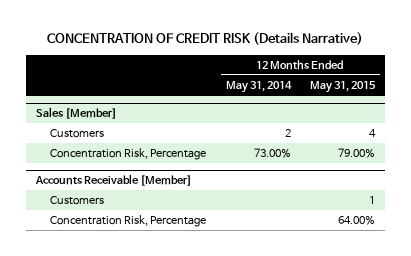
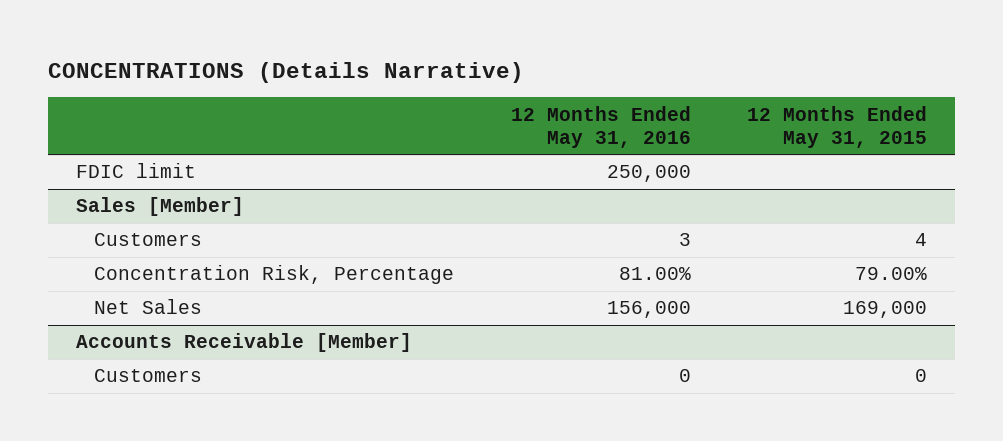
[47,32,364,46] CONCENTRATION OF CREDIT RISK (Details Narrative) -> [47,61,524,83] CONCENTRATIONS (Details Narrative)
[225,80,292,93] May 31, 2014 -> none
none -> [510,105,691,148] 12 Months Ended May 31, 2016
none -> [75,163,196,179] FDIC limit
none -> [94,299,203,315] Net Sales
[50,215,207,228] Concentration Risk, Percentage -> none
[368,196,375,205] 1 -> [915,369,928,383] 0

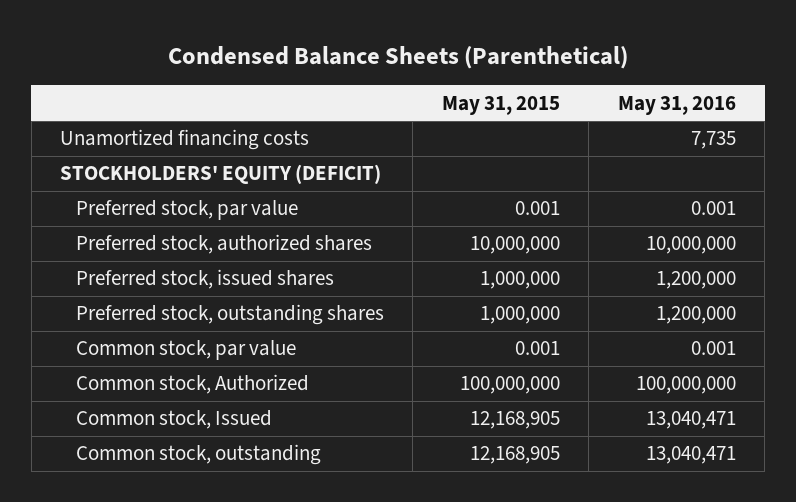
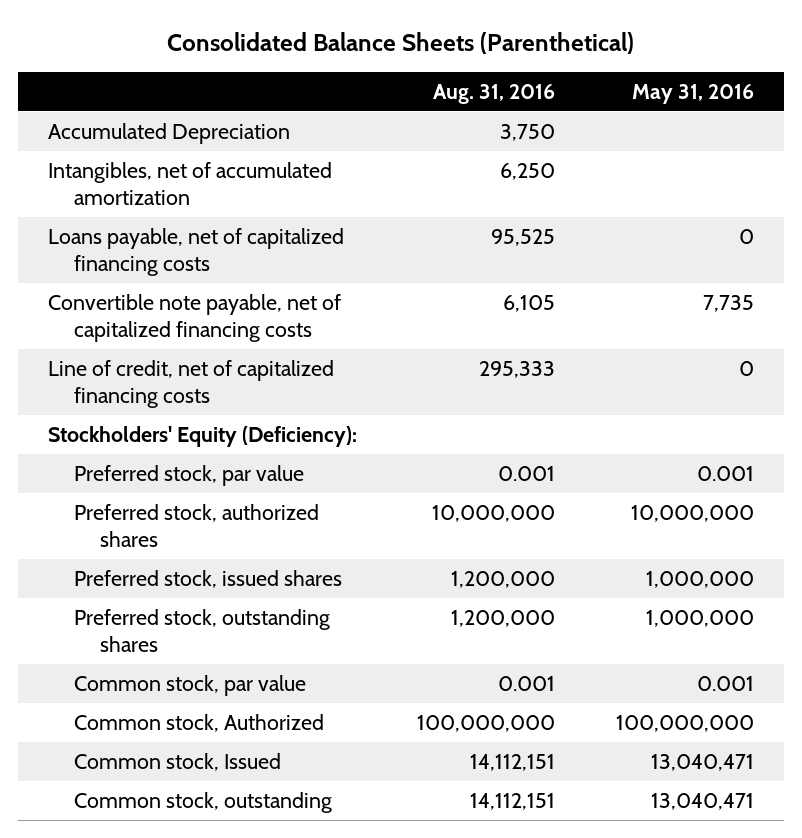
[168,46,629,70] Condensed Balance Sheets (Parenthetical) -> [166,32,634,55] Consolidated Balance Sheets (Parenthetical)
[441,95,560,115] May 31, 2015 -> none
none -> [433,84,556,105] Aug. 31, 2016
none -> [47,122,290,144] Accumulated Depreciation
none -> [47,161,332,205] Intangibles, net of accumulated amortization
none -> [47,227,344,276] Loans payable, net of capitalized financing costs
[60,129,310,151] Unamortized financing costs -> [47,293,341,342] Convertible note payable, net of capitalized financing costs
none -> [47,359,334,408] Line of credit, net of capitalized financing costs
[60,164,382,185] STOCKHOLDERS' EQUITY (DEFICIT) -> [47,425,357,447] Stockholders' Equity (Deficiency):
[655,271,736,290] 1,200,000 -> [645,570,754,588] 1,000,000
[655,306,736,325] 1,200,000 -> [645,609,754,627] 1,000,000

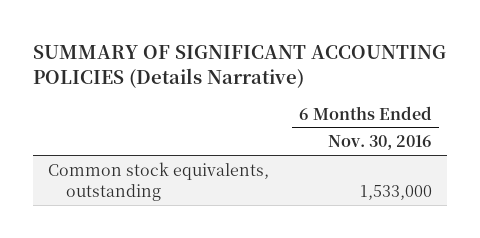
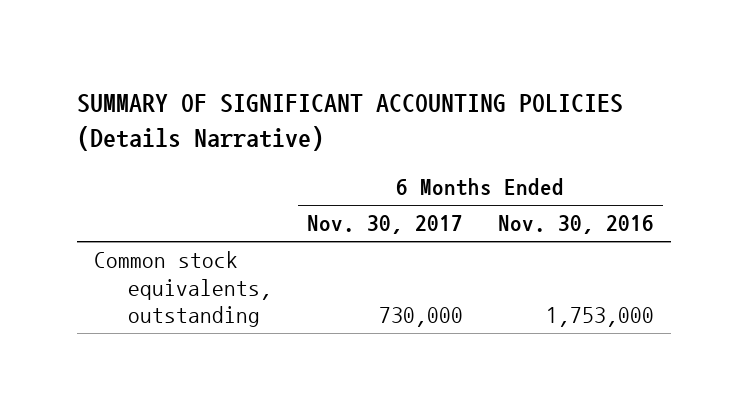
none -> [306,215,463,235] Nov. 30, 2017
[360,184,433,200] 1,533,000 -> [545,306,654,327] 1,753,000

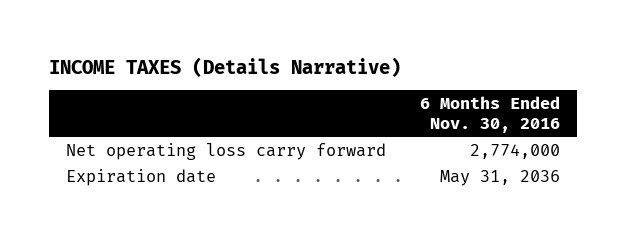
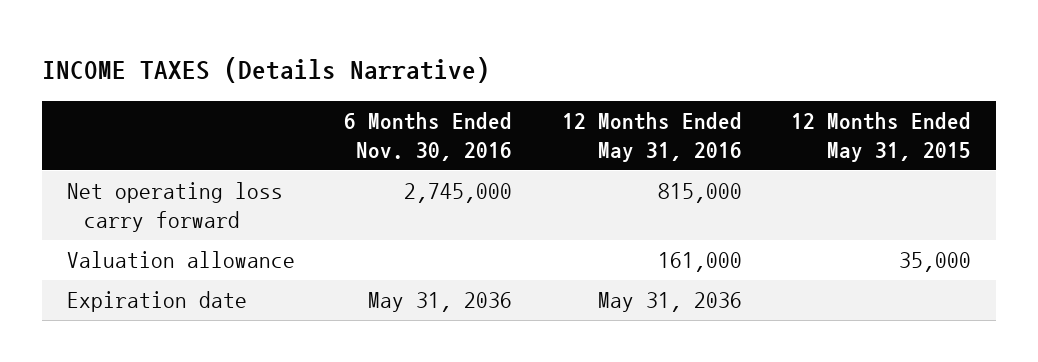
none -> [561,112,742,162] 12 Months Ended May 31, 2016
none -> [791,112,972,162] 12 Months Ended May 31, 2015
[470,143,561,159] 2,774,000 -> [404,183,513,204] 2,745,000
none -> [67,251,296,269] Valuation allowance

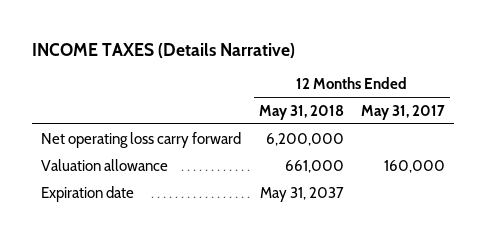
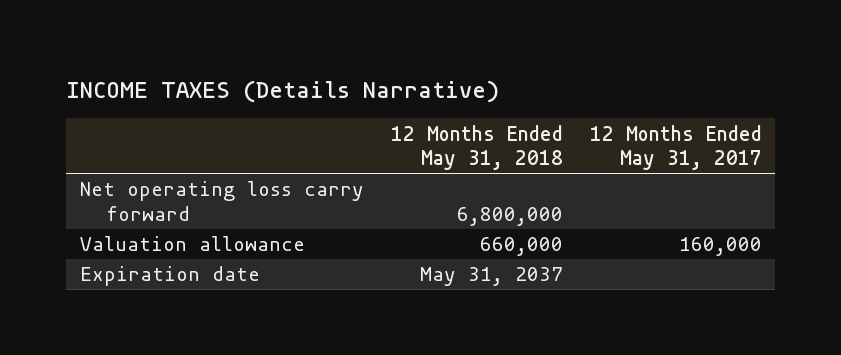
[265,132,344,146] 6,200,000 -> [456,206,563,226] 6,800,000
[284,159,344,173] 661,000 -> [479,237,563,257] 660,000

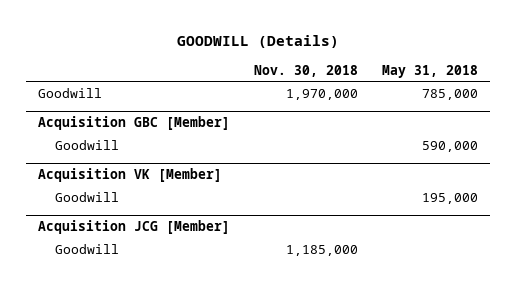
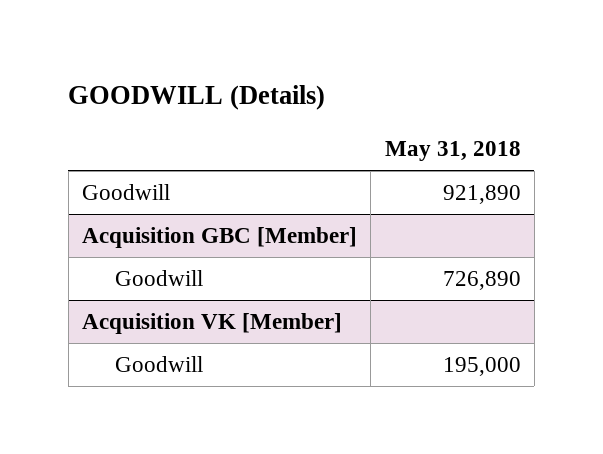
[254,64,359,77] Nov. 30, 2018 -> none
[422,88,479,100] 785,000 -> [442,185,521,205] 921,890
[422,140,479,152] 590,000 -> [442,271,521,291] 726,890
[38,220,231,235] Acquisition JCG [Member] -> none
[54,243,119,254] Goodwill -> none

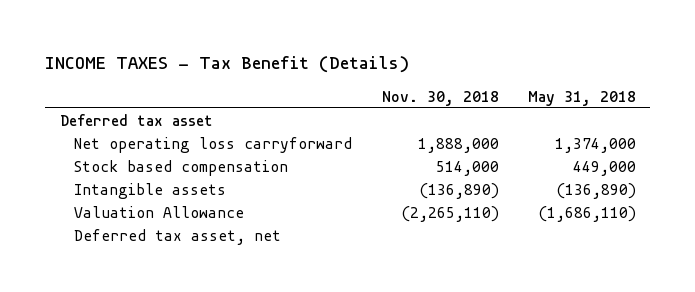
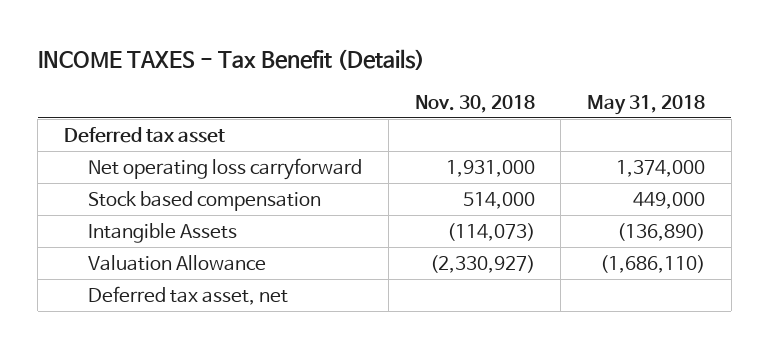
[417,137,499,153] 1,888,000 -> [445,159,535,177] 1,931,000
[74,182,227,199] Intangible assets -> [88,222,238,243] Intangible Assets
[418,182,499,199] (136,890) -> [446,222,535,241] (114,073)
[400,205,499,222] (2,265,110) -> [429,254,535,273] (2,330,927)

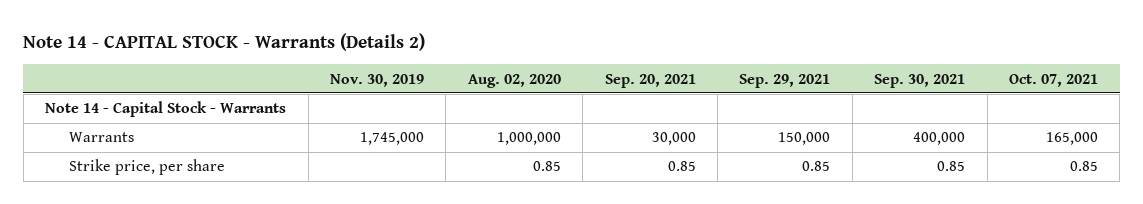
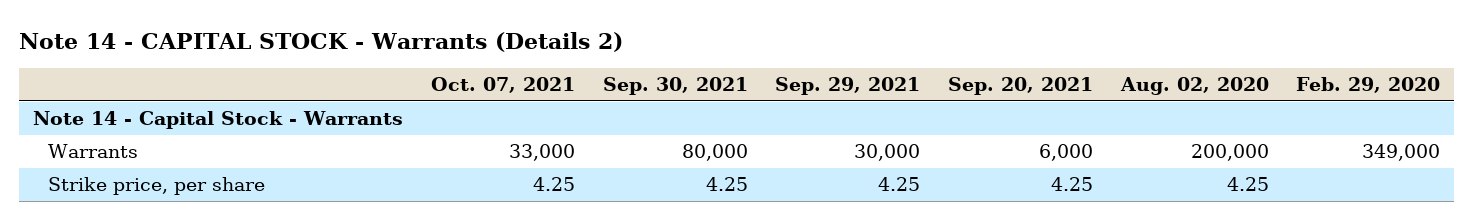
[330,73,425,87] Nov. 30, 2019 -> none
none -> [1296,77,1441,94] Feb. 29, 2020
[496,132,561,146] 1,000,000 -> [1190,144,1269,162] 200,000
[651,132,696,146] 30,000 -> [1039,144,1094,162] 6,000
[778,132,831,146] 150,000 -> [854,144,921,162] 30,000
[913,132,966,146] 400,000 -> [681,144,748,162] 80,000
[1045,132,1098,146] 165,000 -> [508,144,575,162] 33,000
[532,161,561,172] 0.85 -> [1226,177,1269,192] 4.25
[667,161,696,172] 0.85 -> [1051,177,1094,192] 4.25
[802,161,831,172] 0.85 -> [878,177,921,192] 4.25
[937,161,966,172] 0.85 -> [705,177,748,192] 4.25
[1069,161,1098,172] 0.85 -> [532,177,575,192] 4.25

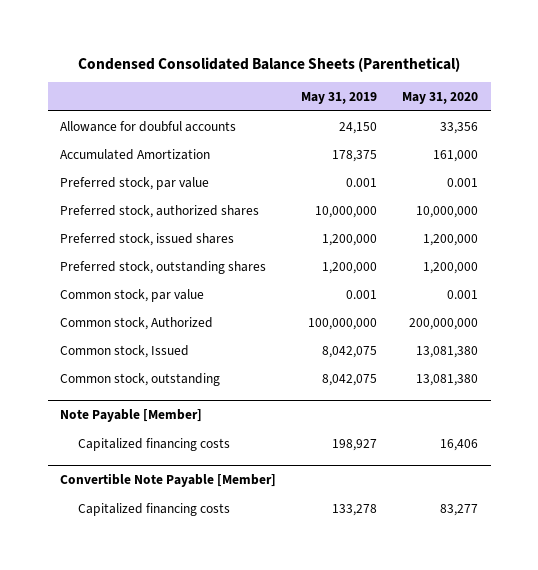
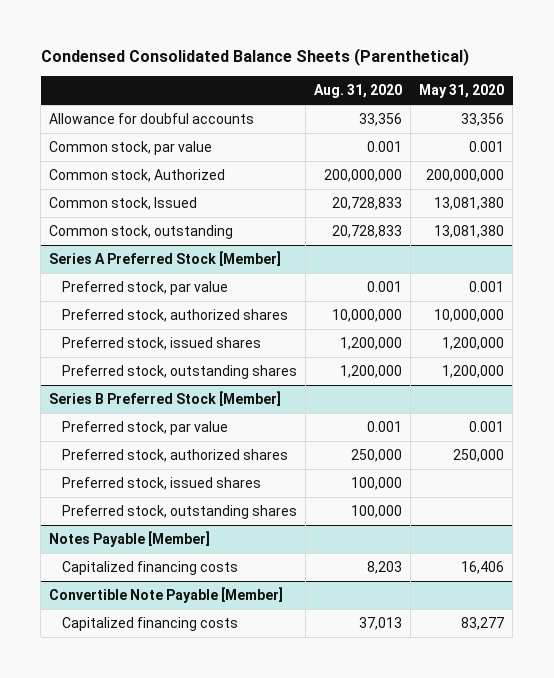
[301,92,378,105] May 31, 2019 -> none
none -> [314,84,403,99] Aug. 31, 2020
[60,148,211,160] Accumulated Amortization -> none
[60,176,210,190] Preferred stock, par value -> none
[60,204,260,218] Preferred stock, authorized shares -> none
[60,232,235,246] Preferred stock, issued shares -> none
[60,260,267,274] Preferred stock, outstanding shares -> none
none -> [49,250,282,266] Series A Preferred Stock [Member]
none -> [62,280,229,295] Preferred stock, par value
none -> [62,308,289,322] Preferred stock, authorized shares
none -> [62,336,262,350] Preferred stock, issued shares
none -> [62,364,298,379] Preferred stock, outstanding shares
none -> [49,390,282,406] Series B Preferred Stock [Member]
none -> [62,420,229,435] Preferred stock, par value
none -> [62,448,289,462] Preferred stock, authorized shares
none -> [62,476,262,490] Preferred stock, issued shares
none -> [62,504,298,519] Preferred stock, outstanding shares
[60,409,203,423] Note Payable [Member] -> [49,530,211,547] Notes Payable [Member]

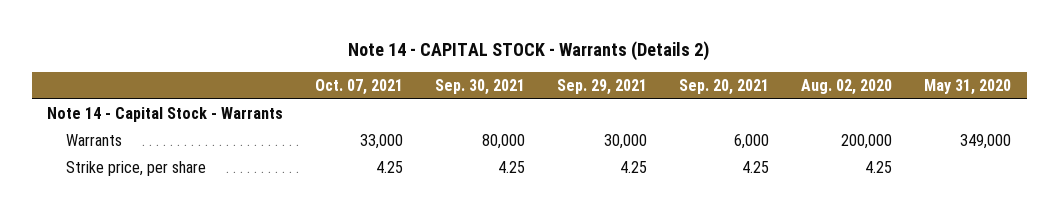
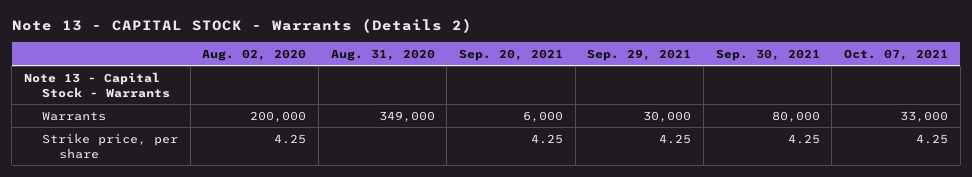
[348,41,710,62] Note 14 - CAPITAL STOCK - Warrants (Details 2) -> [11,18,472,34] Note 13 - CAPITAL STOCK - Warrants (Details 2)
[924,78,1012,95] May 31, 2020 -> none
none -> [330,48,435,61] Aug. 31, 2020
[47,107,284,123] Note 14 - Capital Stock - Warrants -> [24,71,170,98] Note 13 - Capital Stock - Warrants

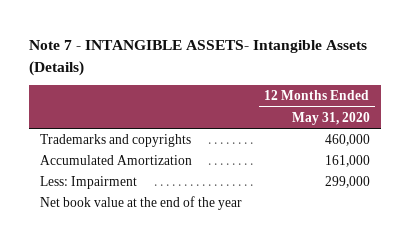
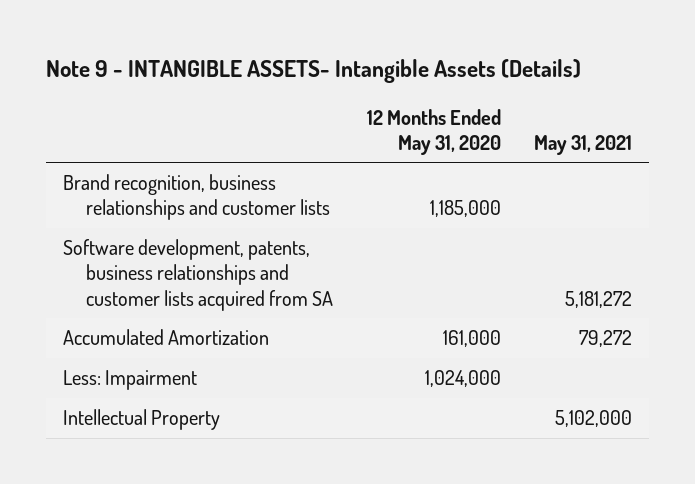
[29,40,368,76] Note 7 - INTANGIBLE ASSETS- Intangible Assets (Details) -> [46,59,582,84] Note 9 - INTANGIBLE ASSETS- Intangible Assets (Details)
none -> [534,134,633,155] May 31, 2021
[40,134,192,148] Trademarks and copyrights -> none
none -> [63,174,331,221] Brand recognition, business relationships and customer lists
none -> [63,239,334,311] Software development, patents, business relationships and customer lists acquired from SA
[40,196,243,211] Net book value at the end of the year -> none
[324,176,370,189] 299,000 -> [424,370,501,388] 1,024,000
none -> [63,409,221,431] Intellectual Property

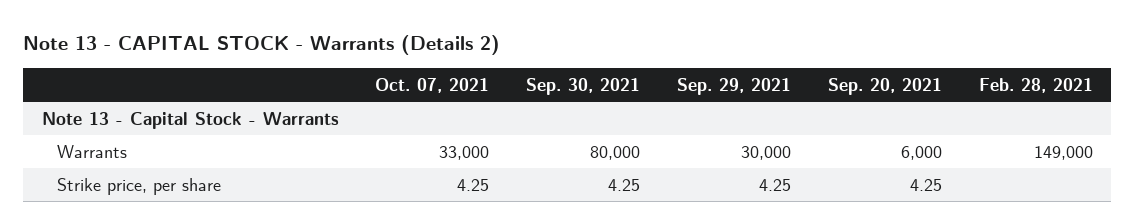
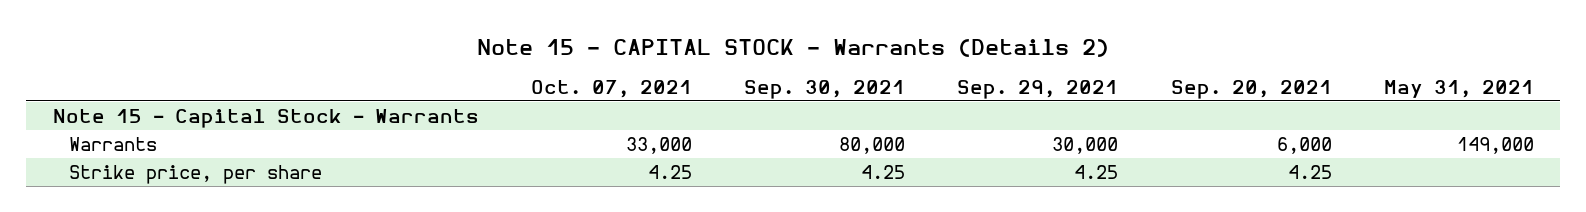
[23,35,501,56] Note 13 - CAPITAL STOCK - Warrants (Details 2) -> [477,38,1110,57] Note 15 - CAPITAL STOCK - Warrants (Details 2)
[978,77,1093,93] Feb. 28, 2021 -> none
none -> [1383,79,1534,98] May 31, 2021
[41,111,339,129] Note 13 - Capital Stock - Warrants -> [52,108,479,128] Note 15 - Capital Stock - Warrants

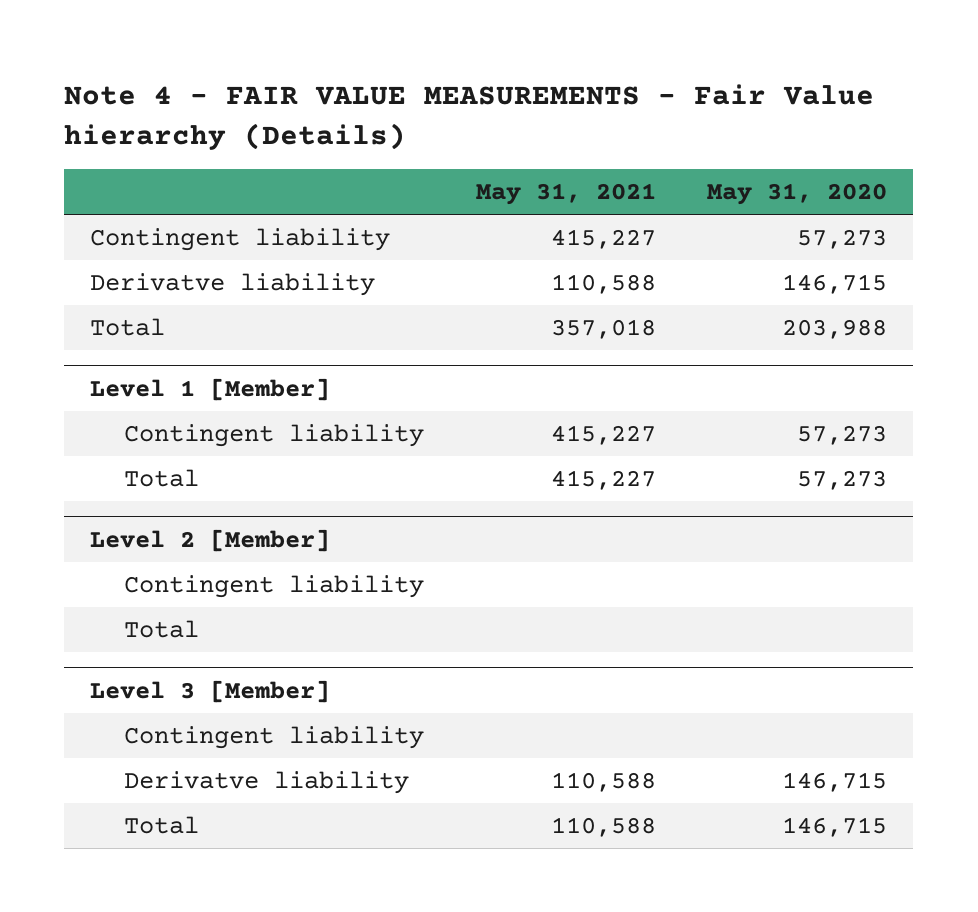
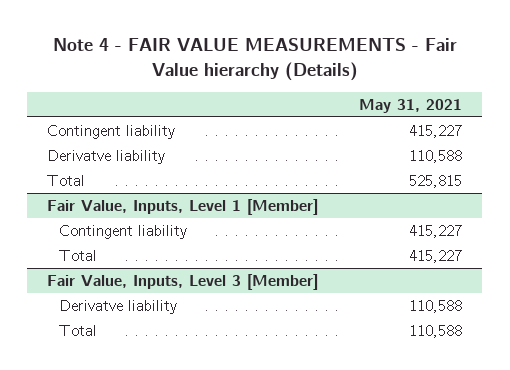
[707,183,888,206] May 31, 2020 -> none
[550,318,656,339] 357,018 -> [409,175,463,189] 525,815
[90,377,331,401] Level 1 [Member] -> [47,199,319,216] Fair Value, Inputs, Level 1 [Member]
[90,528,331,552] Level 2 [Member] -> none
[123,574,424,598] Contingent liability -> none
[123,619,199,638] Total -> none
[123,725,424,749] Contingent liability -> none
[90,679,331,703] Level 3 [Member] -> [47,274,319,291] Fair Value, Inputs, Level 3 [Member]

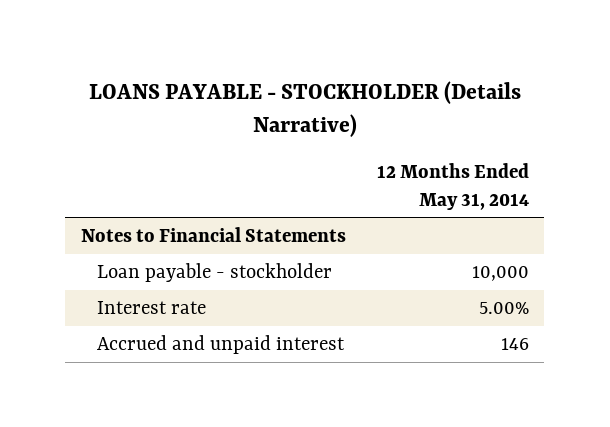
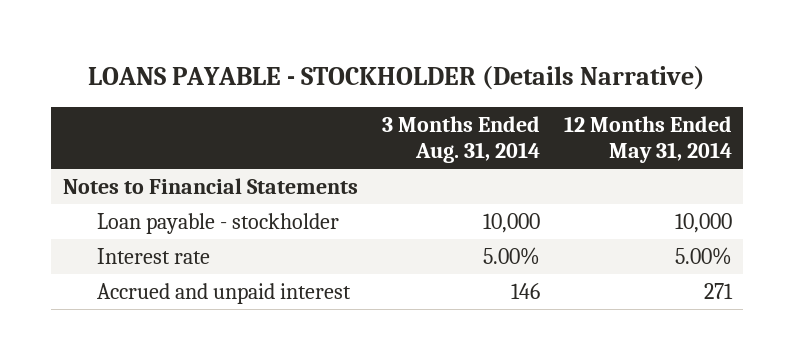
none -> [381,116,540,164] 3 Months Ended Aug. 31, 2014
[500,338,529,351] 146 -> [703,282,733,299] 271

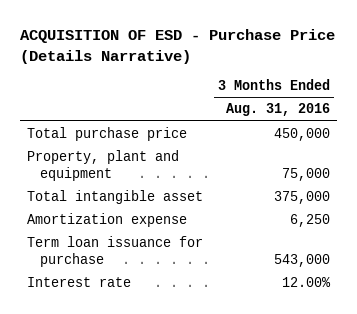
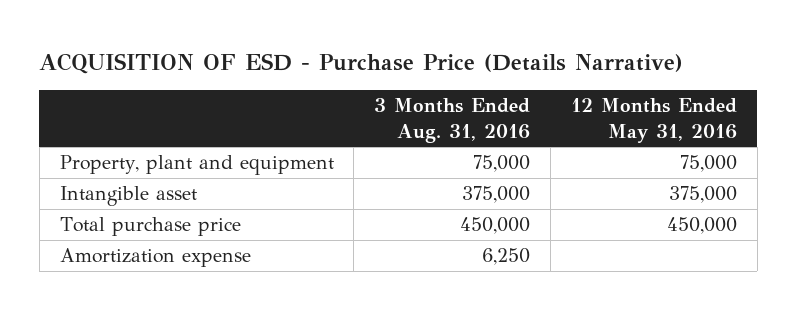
none -> [570,98,737,143] 12 Months Ended May 31, 2016
[27,189,204,204] Total intangible asset -> [59,186,197,207] Intangible asset
[27,126,188,141] Total purchase price -> [59,217,241,237] Total purchase price
[27,235,204,268] Term loan issuance for purchase -> none
[27,276,132,287] Interest rate -> none

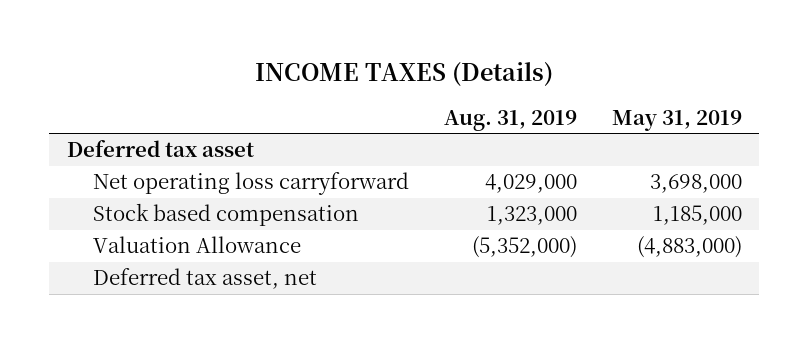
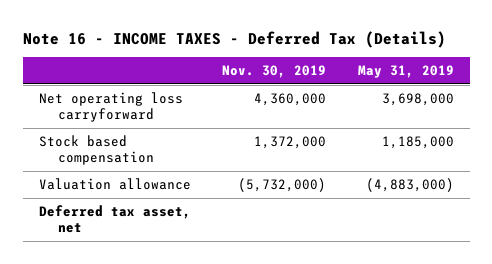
[255,61,554,87] INCOME TAXES (Details) -> [22,30,446,48] Note 16 - INCOME TAXES - Deferred Tax (Details)
[444,109,578,131] Aug. 31, 2019 -> none
none -> [222,65,327,79] Nov. 30, 2019
[66,140,254,158] Deferred tax asset -> none
[93,236,302,254] Valuation Allowance -> [38,178,191,191] Valuation allowance

